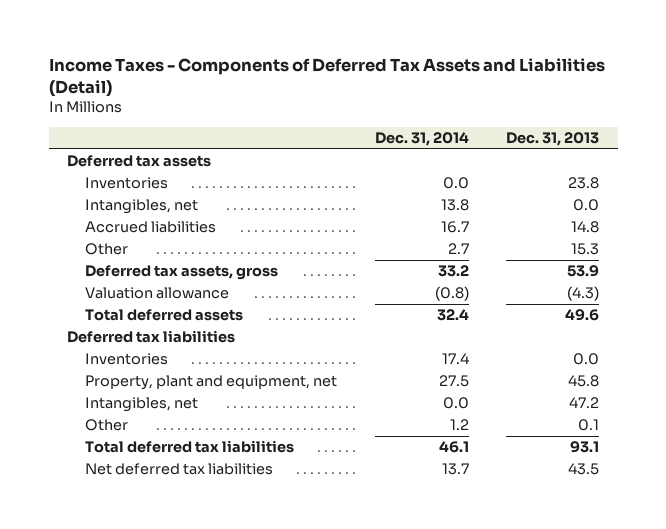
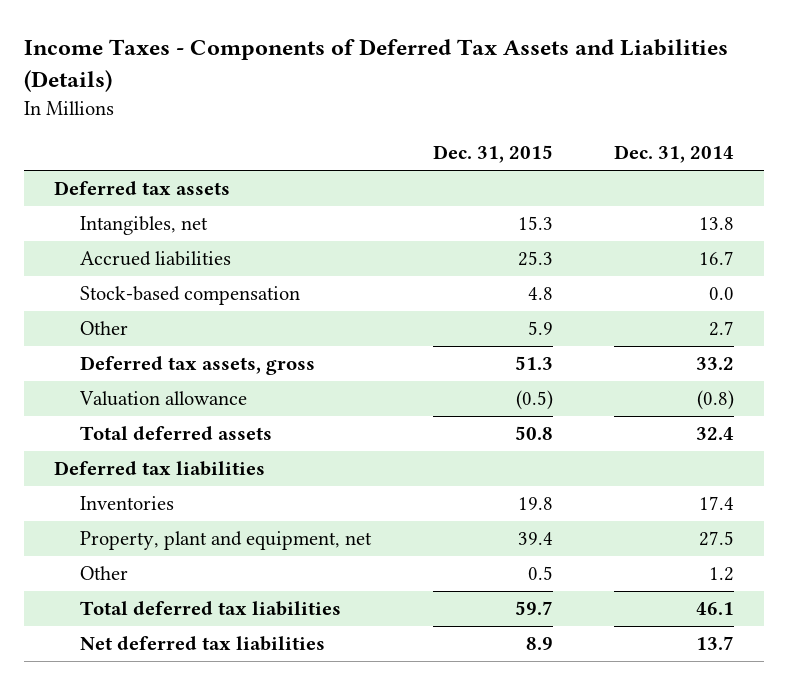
[48,57,605,97] Income Taxes - Components of Deferred Tax Assets and Liabilities (Detail) -> [23,39,728,93] Income Taxes - Components of Deferred Tax Assets and Liabilities (Details)
[506,131,600,146] Dec. 31, 2013 -> none
none -> [432,145,553,164] Dec. 31, 2015
[85,177,169,190] Inventories -> none
none -> [80,286,301,306] Stock-based compensation
[85,397,199,413] Intangibles, net -> none

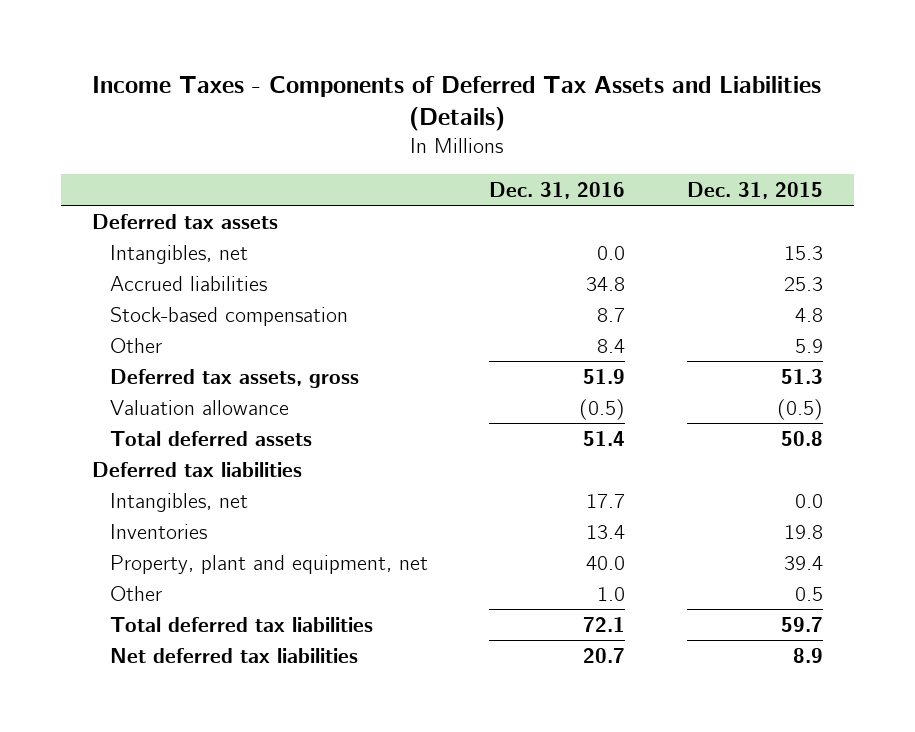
[613,145,734,164] Dec. 31, 2014 -> none
none -> [489,181,626,199] Dec. 31, 2016
none -> [109,492,248,512] Intangibles, net

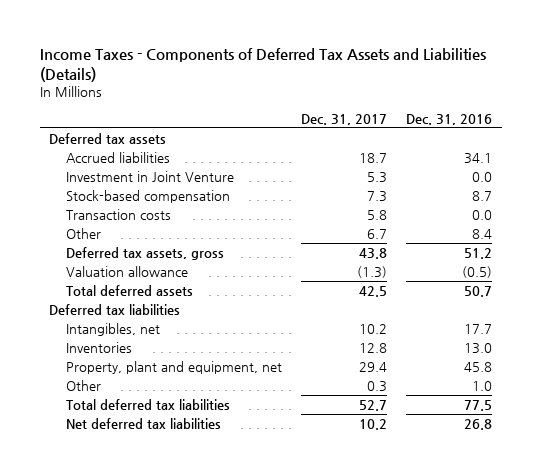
[686,181,823,199] Dec. 31, 2015 -> none
none -> [301,113,388,125] Dec. 31, 2017
[109,244,248,264] Intangibles, net -> none
[586,276,626,291] 34.8 -> [464,153,493,165] 34.1
none -> [66,171,235,183] Investment in Joint Venture
none -> [66,209,172,221] Transaction costs
[583,368,626,384] 51.9 -> [464,248,493,260] 51.2
[583,430,626,446] 51.4 -> [464,286,493,298] 50.7
[586,524,626,539] 13.4 -> [464,343,493,355] 13.0
[586,555,626,570] 40.0 -> [464,362,493,373] 45.8
[583,616,626,632] 72.1 -> [464,400,493,412] 77.5
[583,647,626,663] 20.7 -> [464,419,493,431] 26.8

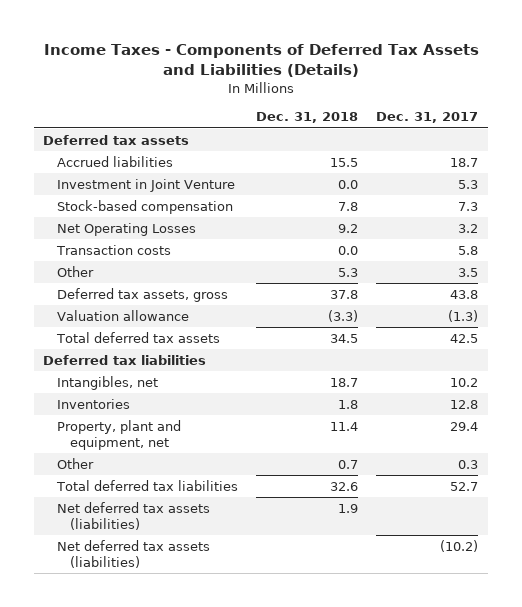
[406,113,493,125] Dec. 31, 2016 -> none
none -> [256,112,359,124] Dec. 31, 2018
none -> [56,222,196,236] Net Operating Losses
[367,229,388,240] 6.7 -> [458,267,479,277] 3.5
[66,285,194,297] Total deferred assets -> [55,331,220,343] Total deferred tax assets
none -> [56,501,210,530] Net deferred tax assets (liabilities)
[66,418,222,430] Net deferred tax liabilities -> [56,539,210,568] Net deferred tax assets (liabilities)
[359,419,388,431] 10.2 -> [440,539,479,552] (10.2)

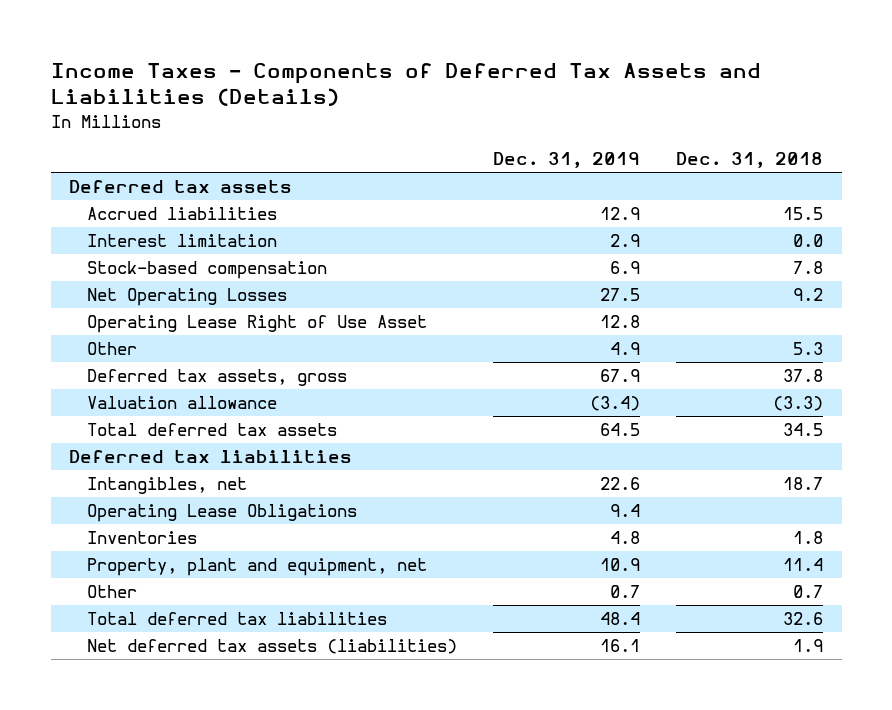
[376,112,479,124] Dec. 31, 2017 -> none
none -> [493,152,641,169] Dec. 31, 2019
[56,178,235,192] Investment in Joint Venture -> none
none -> [86,234,277,248] Interest limitation
[55,244,171,255] Transaction costs -> none
none -> [86,315,427,334] Operating Lease Right of Use Asset
none -> [86,504,357,523] Operating Lease Obligations
[56,539,210,568] Net deferred tax assets (liabilities) -> none

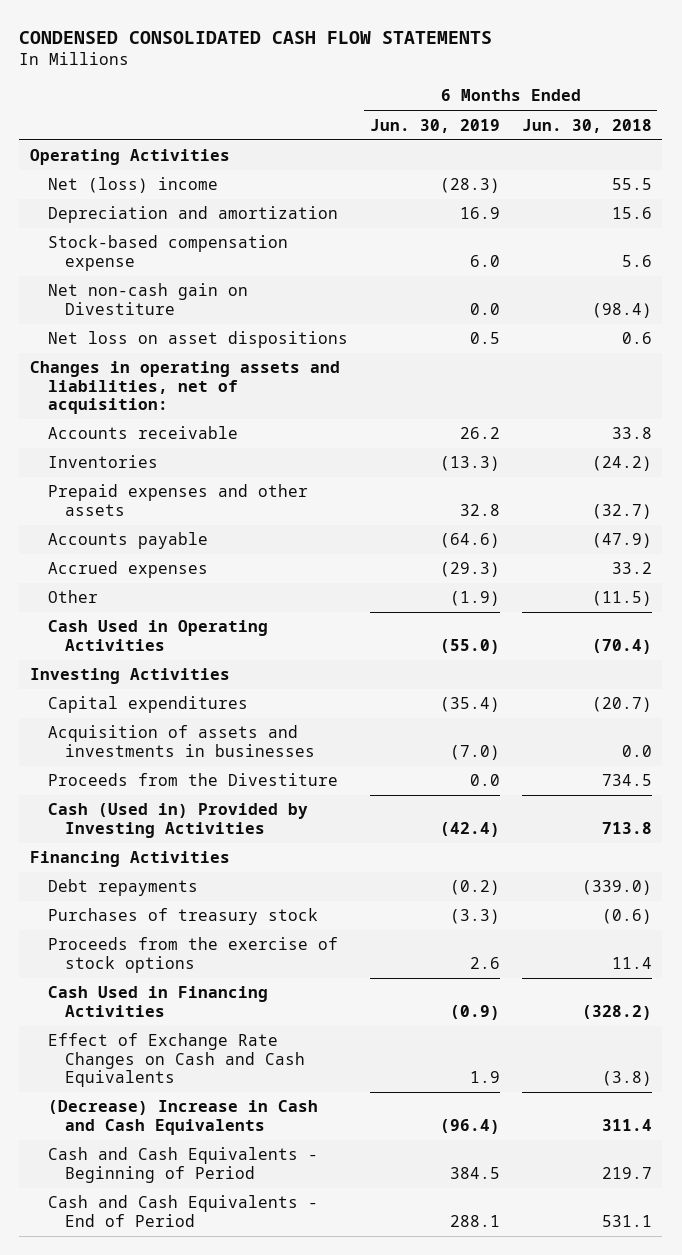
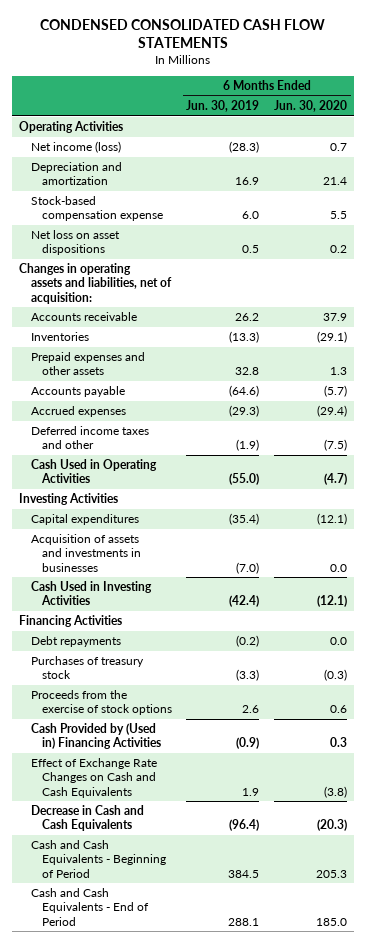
[521,118,652,133] Jun. 30, 2018 -> none
none -> [274,100,348,113] Jun. 30, 2020
[47,177,218,194] Net (loss) income -> [30,141,121,154] Net income (loss)
[47,283,248,315] Net non-cash gain on Divestiture -> none
[47,590,98,604] Other -> [30,426,149,450] Deferred income taxes and other
[47,773,338,787] Proceeds from the Divestiture -> none
[47,803,308,838] Cash (Used in) Provided by Investing Activities -> [30,581,152,606] Cash Used in Investing Activities
[47,986,268,1017] Cash Used in Financing Activities -> [30,723,161,750] Cash Provided by (Used in) Financing Activities
[47,1100,318,1135] (Decrease) Increase in Cash and Cash Equivalents -> [30,805,144,832] Decrease in Cash and Cash Equivalents

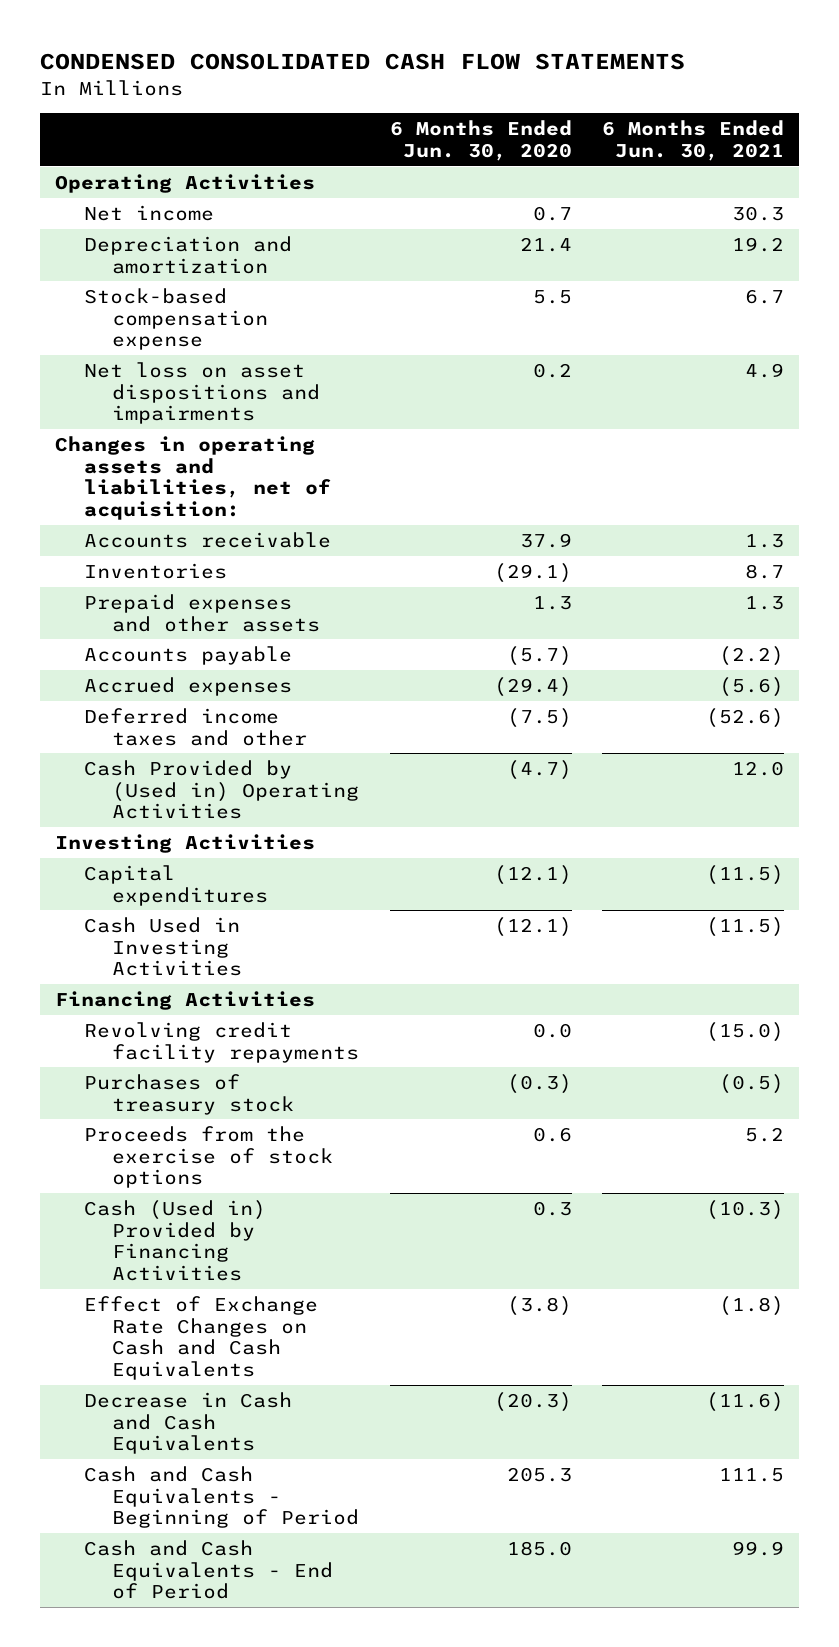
[186,100,260,113] Jun. 30, 2019 -> none
none -> [602,120,785,161] 6 Months Ended Jun. 30, 2021
[30,141,121,154] Net income (loss) -> [83,204,214,221] Net income
[30,230,120,256] Net loss on asset dispositions -> [83,361,321,425] Net loss on asset dispositions and impairments
[30,459,157,484] Cash Used in Operating Activities -> [83,759,360,820] Cash Provided by (Used in) Operating Activities
[30,534,141,572] Acquisition of assets and investments in businesses -> none
[30,636,121,648] Debt repayments -> none
none -> [83,1021,360,1063] Revolving credit facility repayments
[30,723,161,750] Cash Provided by (Used in) Financing Activities -> [83,1199,266,1281] Cash (Used in) Provided by Financing Activities

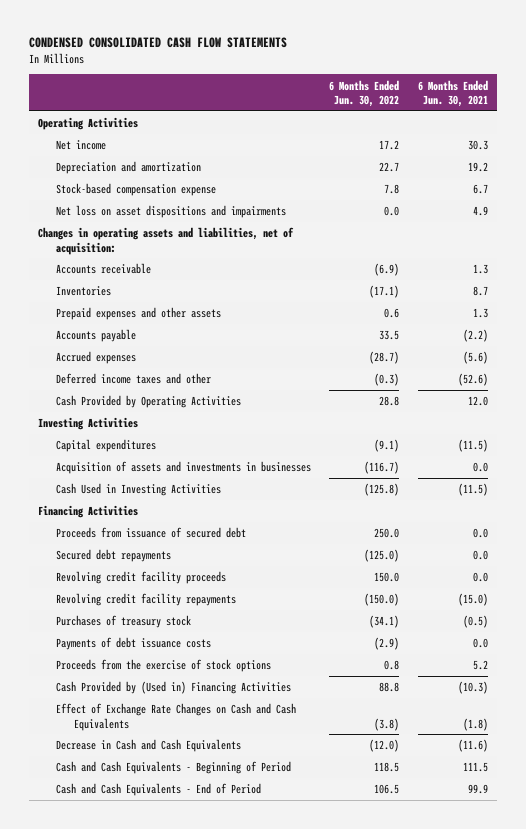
[389,120,572,161] 6 Months Ended Jun. 30, 2020 -> none
none -> [329,79,400,108] 6 Months Ended Jun. 30, 2022
[83,759,360,820] Cash Provided by (Used in) Operating Activities -> [55,395,241,409] Cash Provided by Operating Activities
none -> [55,461,311,475] Acquisition of assets and investments in businesses
none -> [55,527,246,539] Proceeds from issuance of secured debt
none -> [55,549,171,563] Secured debt repayments
none -> [55,571,226,585] Revolving credit facility proceeds
none -> [55,637,211,651] Payments of debt issuance costs
[83,1199,266,1281] Cash (Used in) Provided by Financing Activities -> [55,681,291,695] Cash Provided by (Used in) Financing Activities

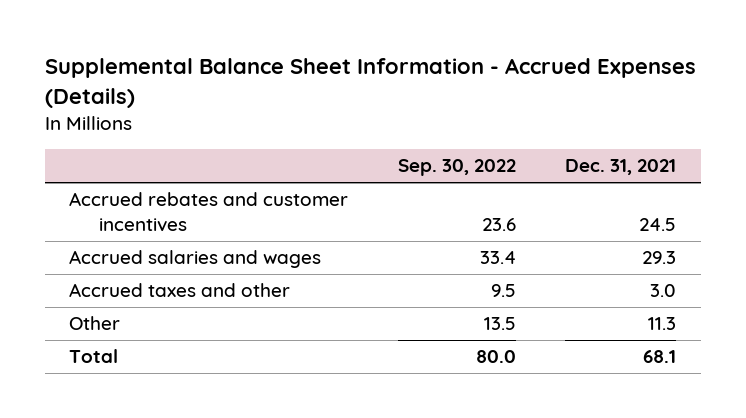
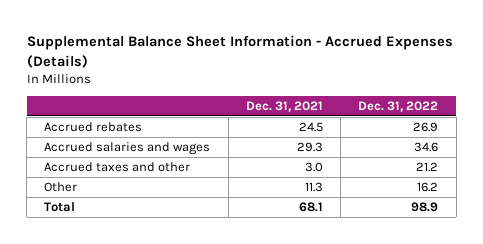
[397,159,516,177] Sep. 30, 2022 -> none
none -> [358,100,439,112] Dec. 31, 2022
[69,192,349,233] Accrued rebates and customer incentives -> [44,121,143,132] Accrued rebates

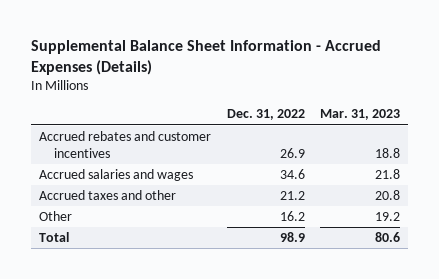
[245,100,323,112] Dec. 31, 2021 -> none
none -> [320,109,401,121] Mar. 31, 2023
[44,121,143,132] Accrued rebates -> [38,130,211,158] Accrued rebates and customer incentives

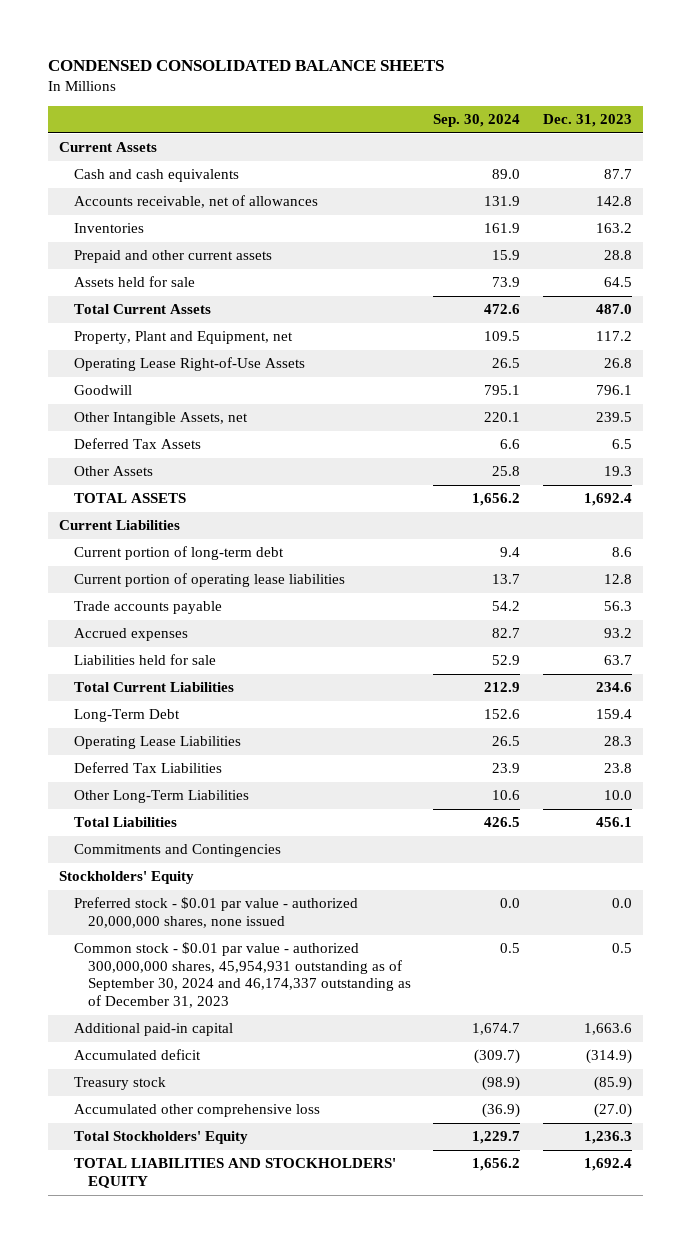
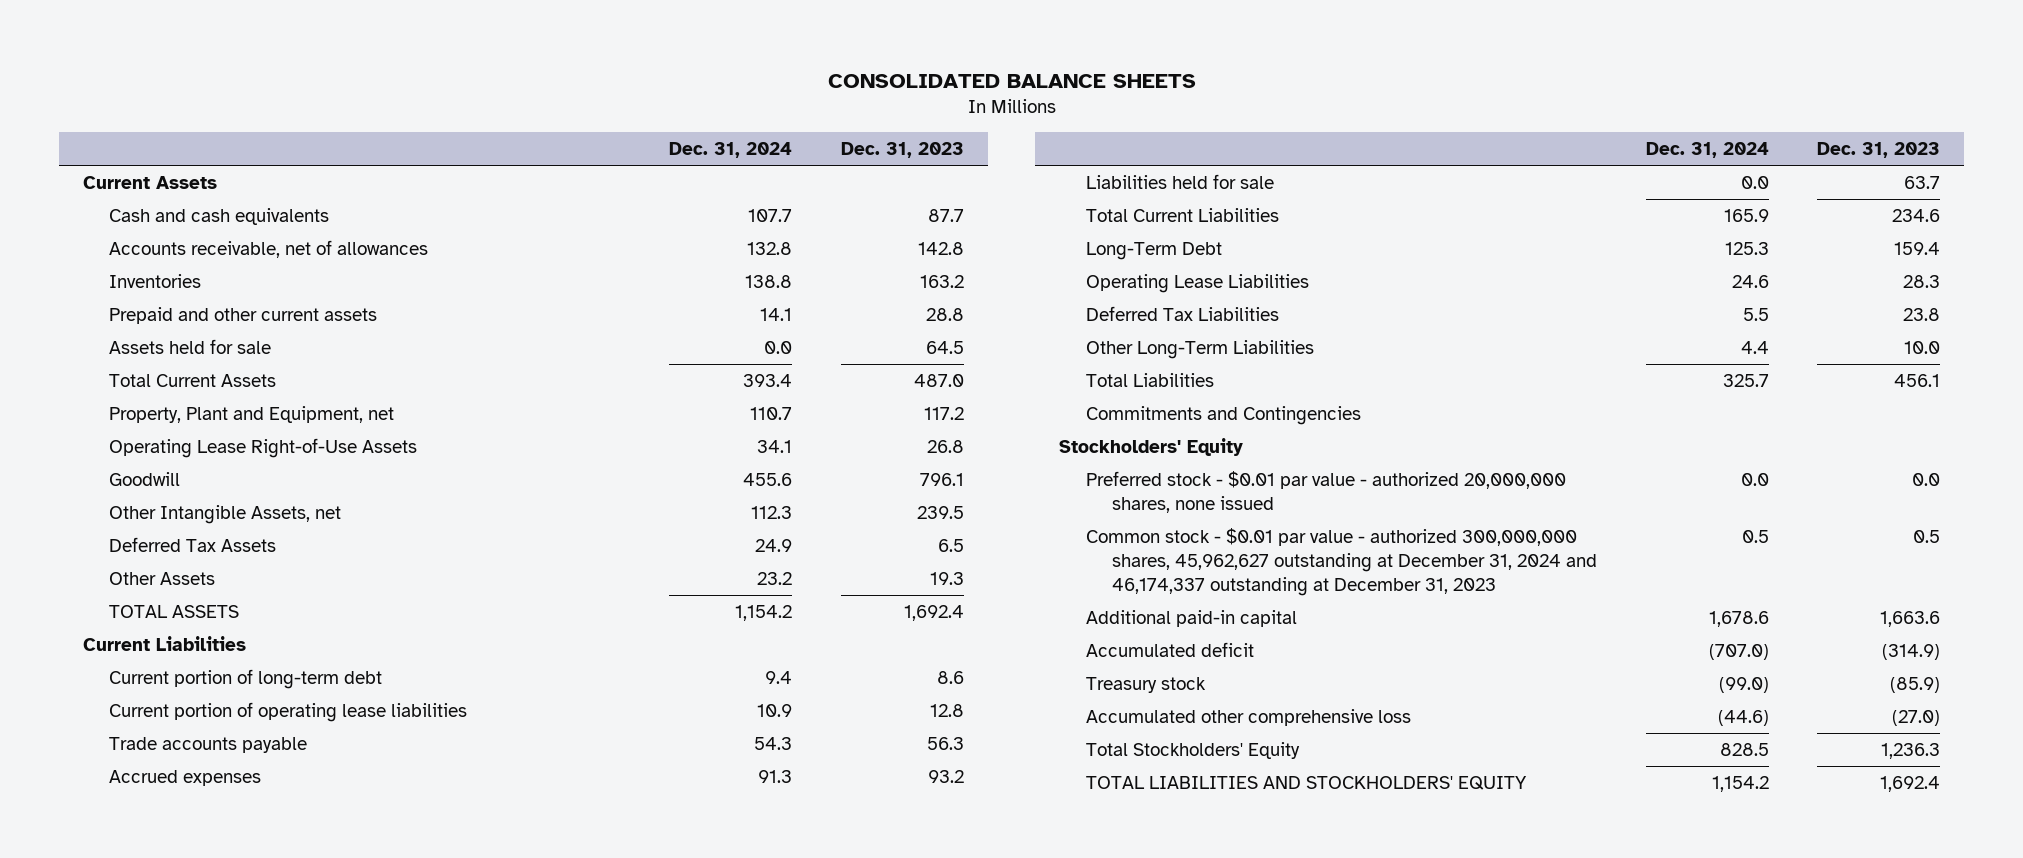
[47,59,444,71] CONDENSED CONSOLIDATED BALANCE SHEETS -> [827,73,1196,88] CONSOLIDATED BALANCE SHEETS
[433,113,521,127] Sep. 30, 2024 -> none
none -> [669,141,793,158] Dec. 31, 2024
[73,942,411,1008] Common stock - $0.01 par value - authorized 300,000,000 shares, 45,954,931 outstanding as of September 30, 2024 and 46,174,337 outstanding as of December 31, 2023 -> [1085,528,1598,597] Common stock - $0.01 par value - authorized 300,000,000 shares, 45,962,627 outstanding at December 31, 2024 and 46,174,337 outstanding at December 31, 2023

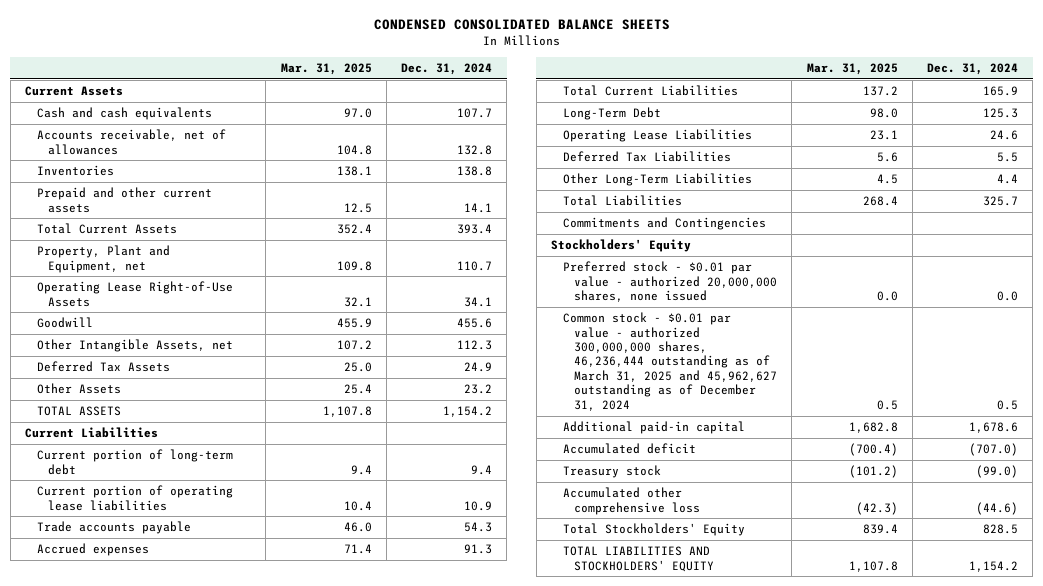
[827,73,1196,88] CONSOLIDATED BALANCE SHEETS -> [373,18,670,30] CONDENSED CONSOLIDATED BALANCE SHEETS
[840,141,964,158] Dec. 31, 2023 -> none
none -> [280,62,372,75] Mar. 31, 2025
[109,339,272,355] Assets held for sale -> none
[1085,174,1274,190] Liabilities held for sale -> none
[1085,528,1598,597] Common stock - $0.01 par value - authorized 300,000,000 shares, 45,962,627 outstanding at December 31, 2024 and 46,174,337 outstanding at December 31, 2023 -> [562,312,778,411] Common stock - $0.01 par value - authorized 300,000,000 shares, 46,236,444 outstanding as of March 31, 2025 and 45,962,627 outstanding as of December 31, 2024

